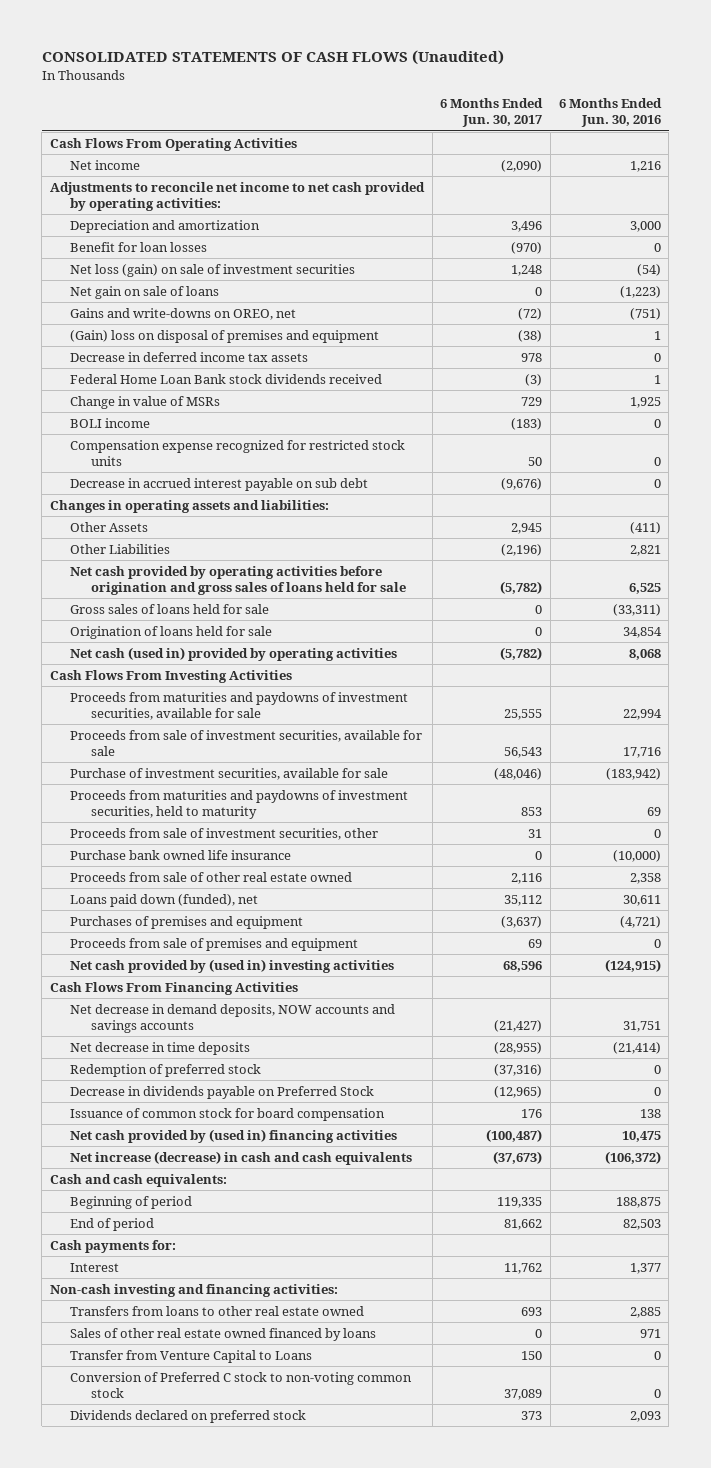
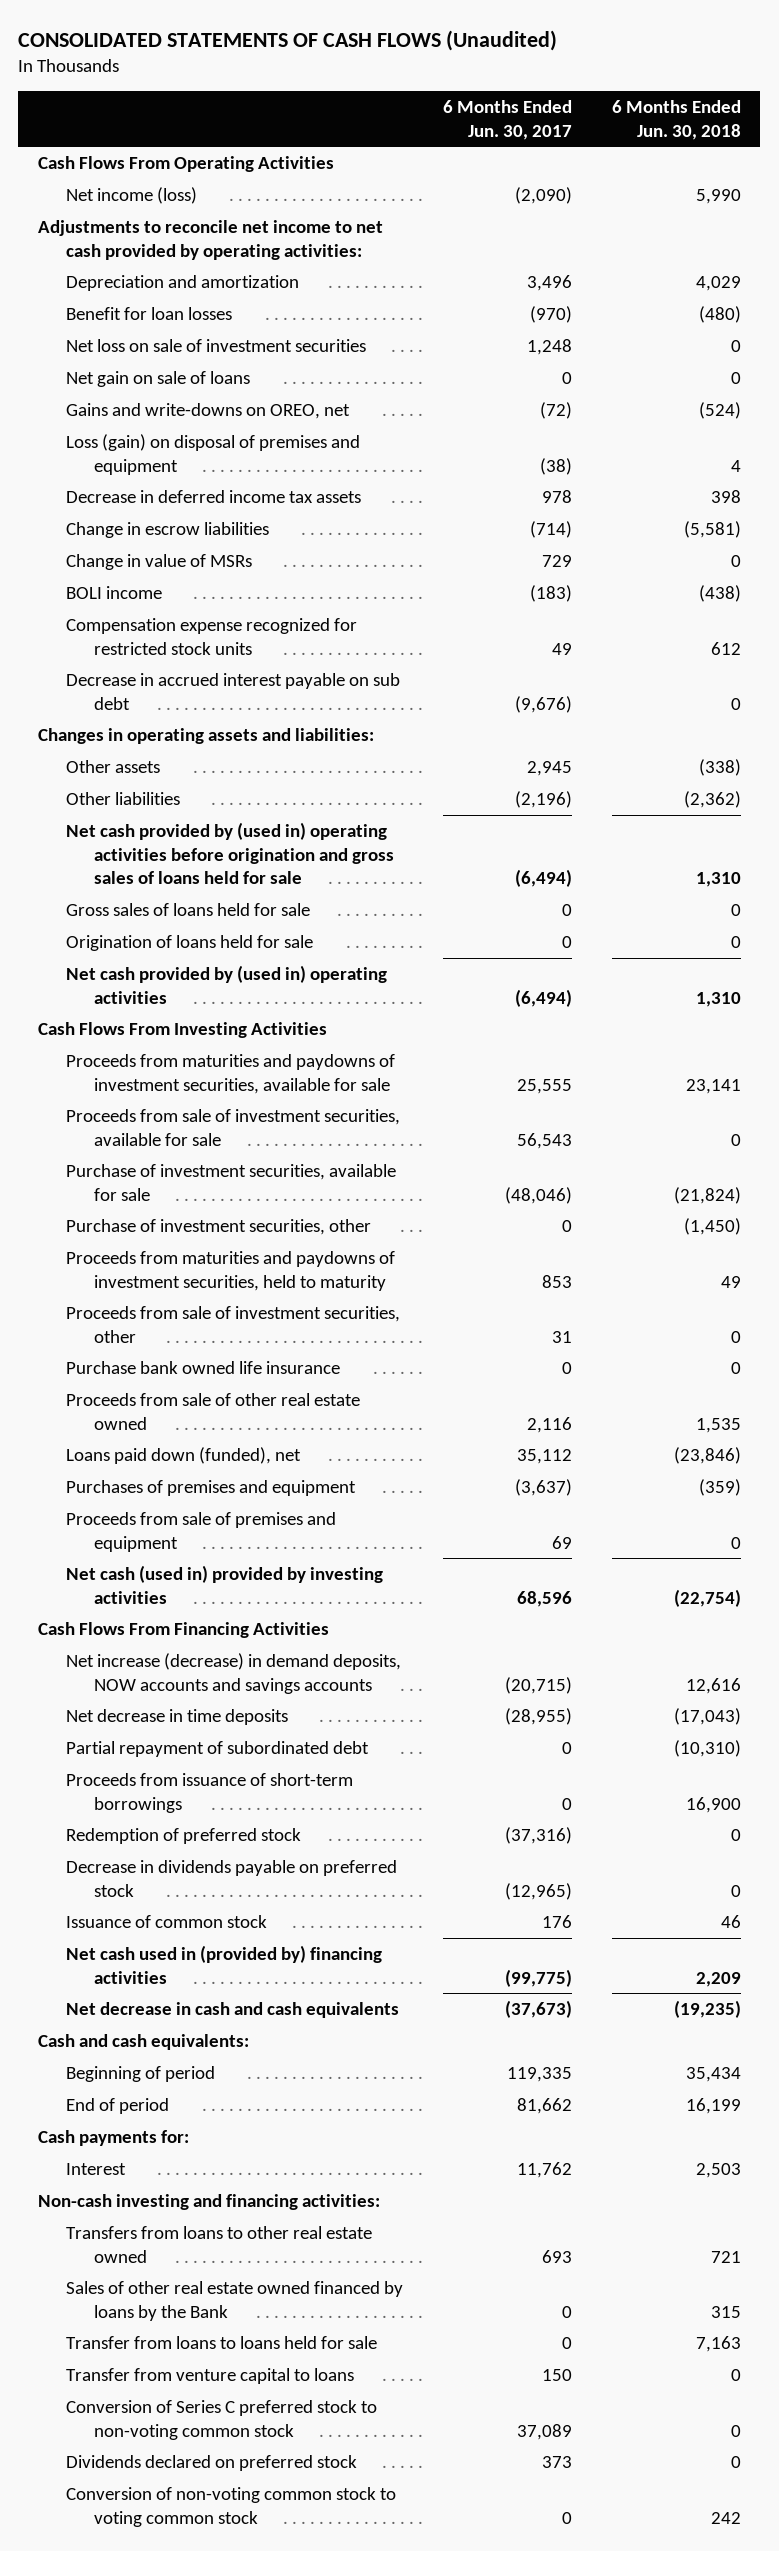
[558,98,662,128] 6 Months Ended Jun. 30, 2016 -> none
none -> [611,100,741,140] 6 Months Ended Jun. 30, 2018
[70,159,141,170] Net income -> [65,187,197,205] Net income (loss)
[70,263,356,277] Net loss (gain) on sale of investment securities -> [65,339,366,353] Net loss on sale of investment securities
[70,329,380,343] (Gain) loss on disposal of premises and equipment -> [65,434,360,475] Loss (gain) on disposal of premises and equipment
[70,373,383,384] Federal Home Loan Bank stock dividends received -> none
none -> [65,522,269,539] Change in escrow liabilities
[528,456,543,466] 50 -> [551,642,572,655] 49
[70,521,149,532] Other Assets -> [65,760,160,774] Other assets
[70,543,171,554] Other Liabilities -> [65,792,180,806] Other liabilities
[70,565,406,595] Net cash provided by operating activities before origination and gross sales of loans held for sale -> [65,822,394,885] Net cash provided by (used in) operating activities before origination and gross sales of loans held for sale
[500,580,543,594] (5,782) -> [514,869,572,888] (6,494)
[70,646,398,661] Net cash (used in) provided by operating activities -> [65,965,387,1004] Net cash provided by (used in) operating activities
[500,646,543,660] (5,782) -> [514,988,572,1007] (6,494)
none -> [65,1219,371,1236] Purchase of investment securities, other
[70,958,395,973] Net cash provided by (used in) investing activities -> [65,1565,383,1604] Net cash (used in) provided by investing activities
[70,1003,396,1033] Net decrease in demand deposits, NOW accounts and savings accounts -> [65,1653,401,1694] Net increase (decrease) in demand deposits, NOW accounts and savings accounts
[494,1019,543,1032] (21,427) -> [504,1676,572,1694] (20,715)
none -> [65,1741,369,1758] Partial repayment of subordinated debt
none -> [65,1773,353,1813] Proceeds from issuance of short-term borrowings
[70,1085,375,1099] Decrease in dividends payable on Preferred Stock -> [65,1860,397,1897] Decrease in dividends payable on preferred stock
[70,1107,386,1121] Issuance of common stock for board compensation -> [65,1915,267,1929] Issuance of common stock
[70,1128,398,1143] Net cash provided by (used in) financing activities -> [65,1945,382,1984] Net cash used in (provided by) financing activities
[486,1128,543,1142] (100,487) -> [504,1968,572,1987] (99,775)
[70,1150,413,1165] Net increase (decrease) in cash and cash equivalents -> [65,2002,399,2019] Net decrease in cash and cash equivalents
[70,1327,377,1341] Sales of other real estate owned financed by loans -> [65,2281,403,2321] Sales of other real estate owned financed by loans by the Bank
none -> [65,2336,377,2350] Transfer from loans to loans held for sale
[70,1349,313,1363] Transfer from Venture Capital to Loans -> [65,2368,354,2385] Transfer from venture capital to loans
[70,1371,413,1398] Conversion of Preferred C stock to non-voting common stock -> [65,2400,377,2440] Conversion of Series C preferred stock to non-voting common stock
none -> [65,2487,396,2527] Conversion of non-voting common stock to voting common stock

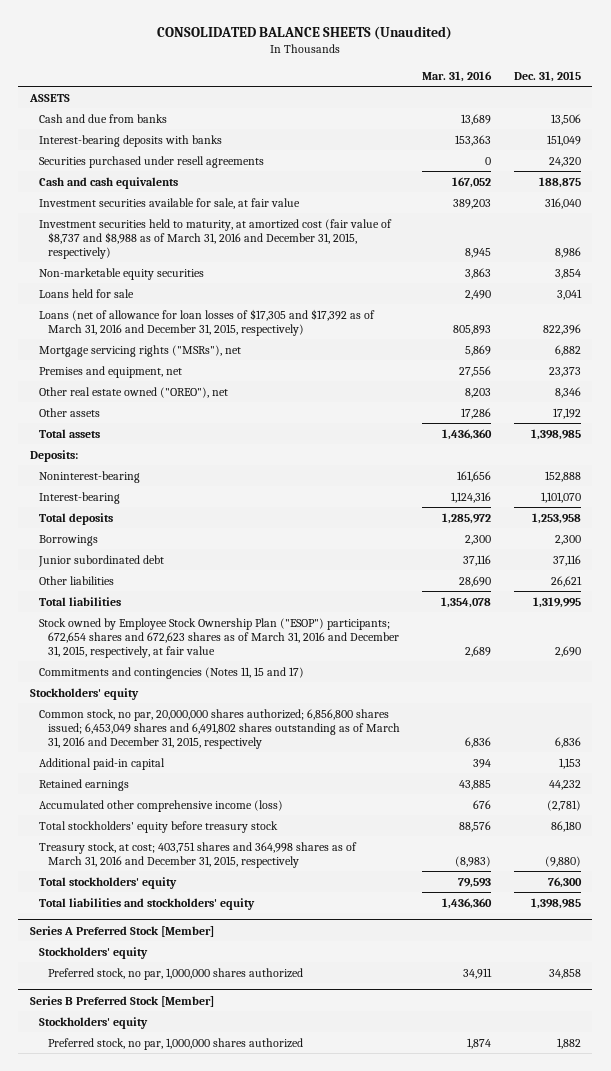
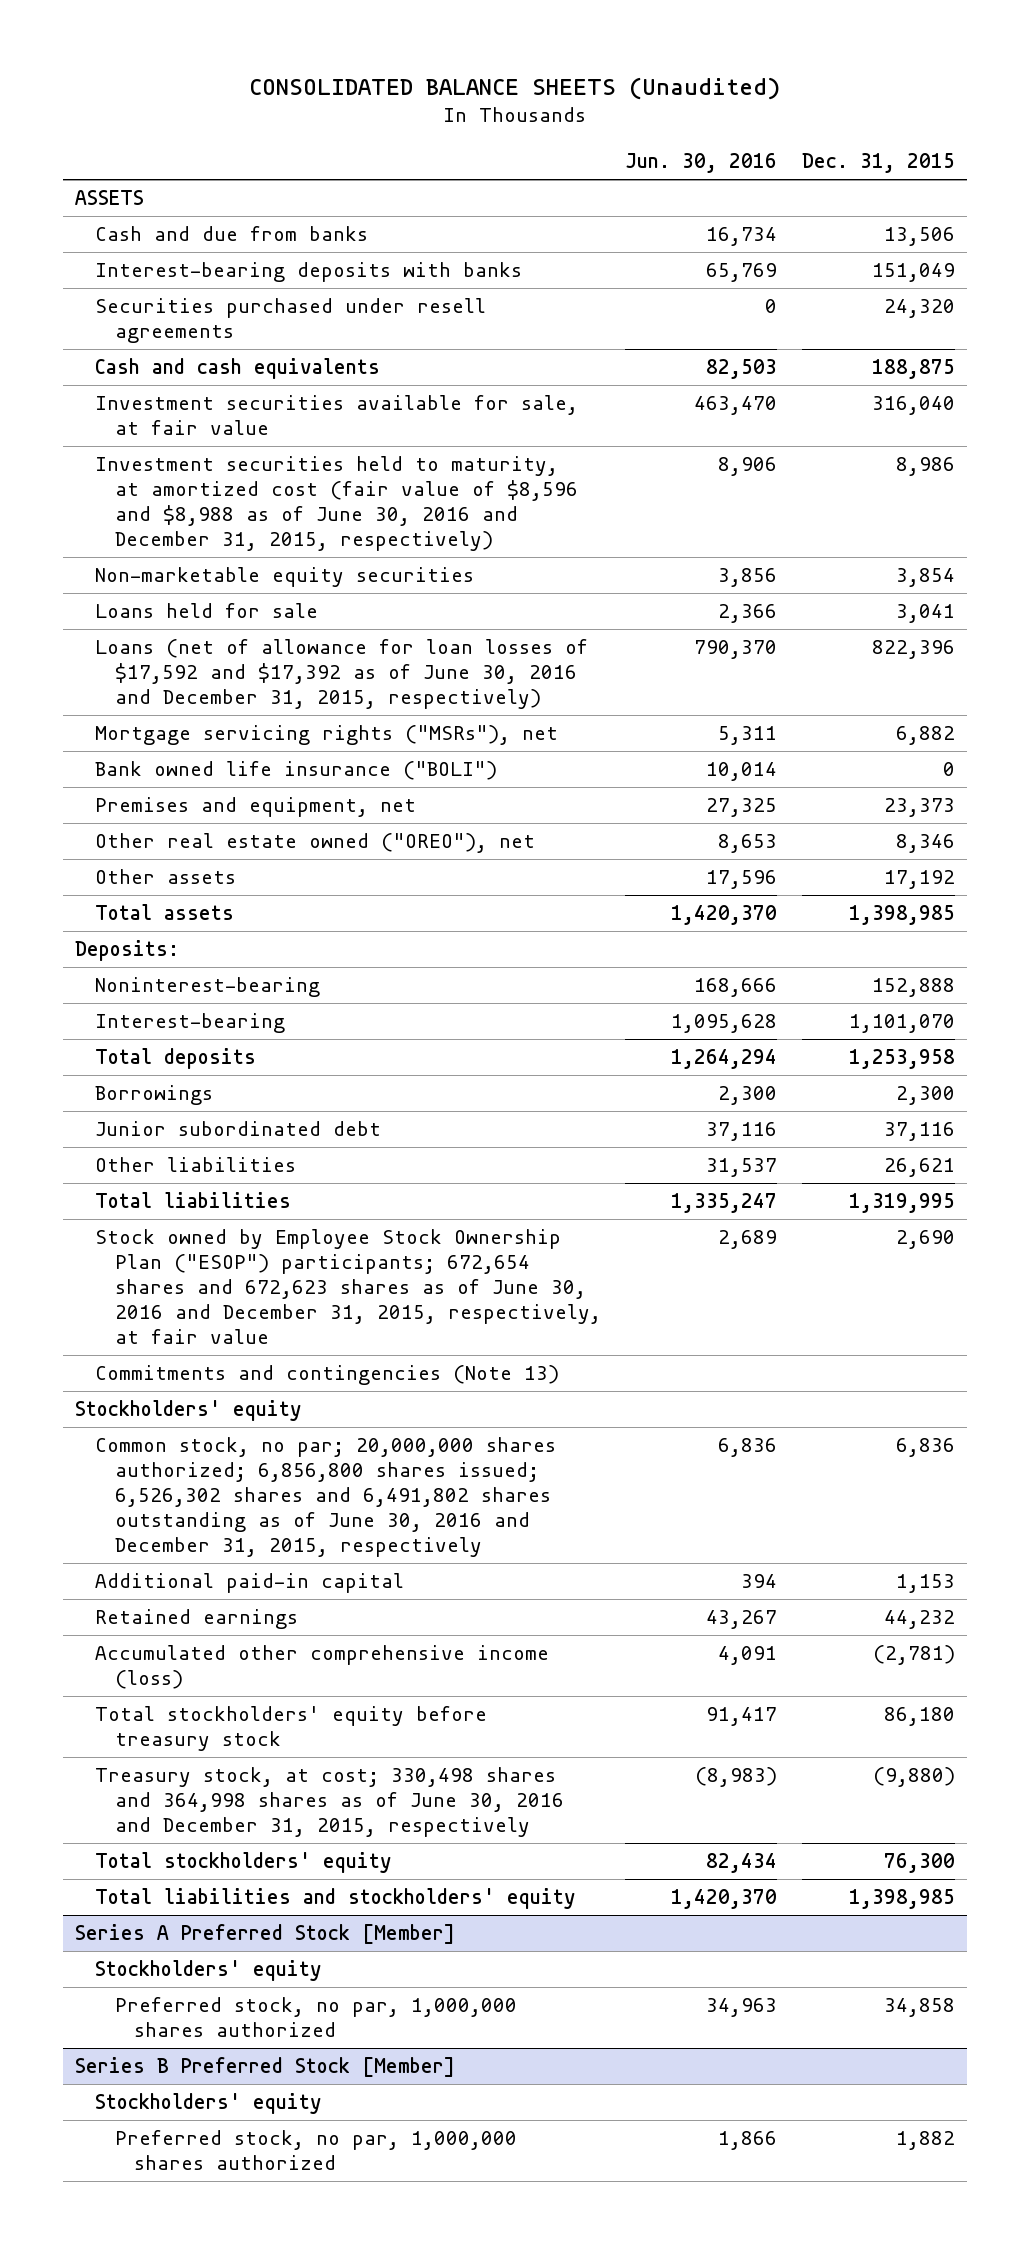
[422,70,493,82] Mar. 31, 2016 -> none
none -> [625,153,778,174] Jun. 30, 2016
[38,218,392,259] Investment securities held to maturity, at amortized cost (fair value of $8,737 and $8,988 as of March 31, 2016 and December 31, 2015, respectively) -> [95,456,578,551] Investment securities held to maturity, at amortized cost (fair value of $8,596 and $8,988 as of June 30, 2016 and December 31, 2015, respectively)
[38,308,375,336] Loans (net of allowance for loan losses of $17,305 and $17,392 as of March 31, 2016 and December 31, 2015, respectively) -> [95,639,589,709] Loans (net of allowance for loan losses of $17,592 and $17,392 as of June 30, 2016 and December 31, 2015, respectively)
none -> [95,761,498,781] Bank owned life insurance ("BOLI")
[38,617,399,658] Stock owned by Employee Stock Ownership Plan ("ESOP") participants; 672,654 shares and 672,623 shares as of March 31, 2016 and December 31, 2015, respectively, at fair value -> [95,1229,601,1344] Stock owned by Employee Stock Ownership Plan ("ESOP") participants; 672,654 shares and 672,623 shares as of June 30, 2016 and December 31, 2015, respectively, at fair value
[38,666,304,679] Commitments and contingencies (Notes 11, 15 and 17) -> [95,1365,560,1386] Commitments and contingencies (Note 13)
[38,708,400,749] Common stock, no par, 20,000,000 shares authorized; 6,856,800 shares issued; 6,453,049 shares and 6,491,802 shares outstanding as of March 31, 2016 and December 31, 2015, respectively -> [95,1437,557,1557] Common stock, no par; 20,000,000 shares authorized; 6,856,800 shares issued; 6,526,302 shares and 6,491,802 shares outstanding as of June 30, 2016 and December 31, 2015, respectively
[38,841,357,868] Treasury stock, at cost; 403,751 shares and 364,998 shares as of March 31, 2016 and December 31, 2015, respectively -> [95,1767,564,1837] Treasury stock, at cost; 330,498 shares and 364,998 shares as of June 30, 2016 and December 31, 2015, respectively

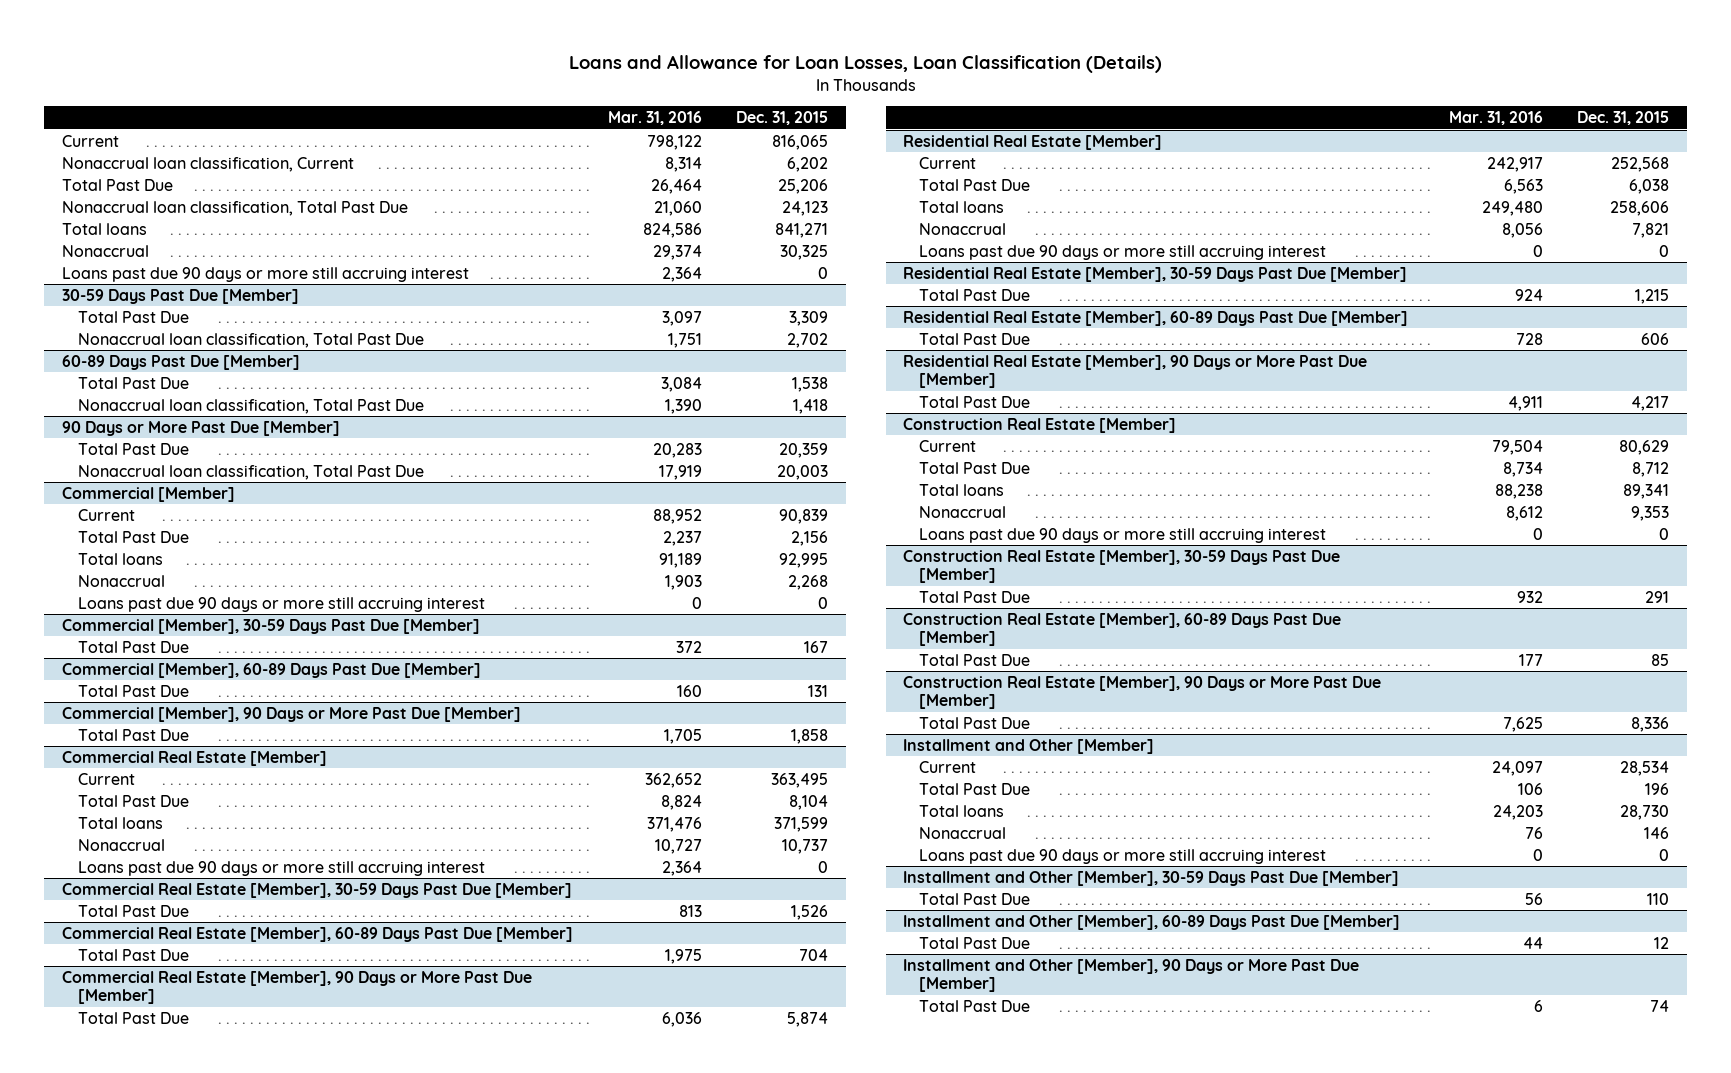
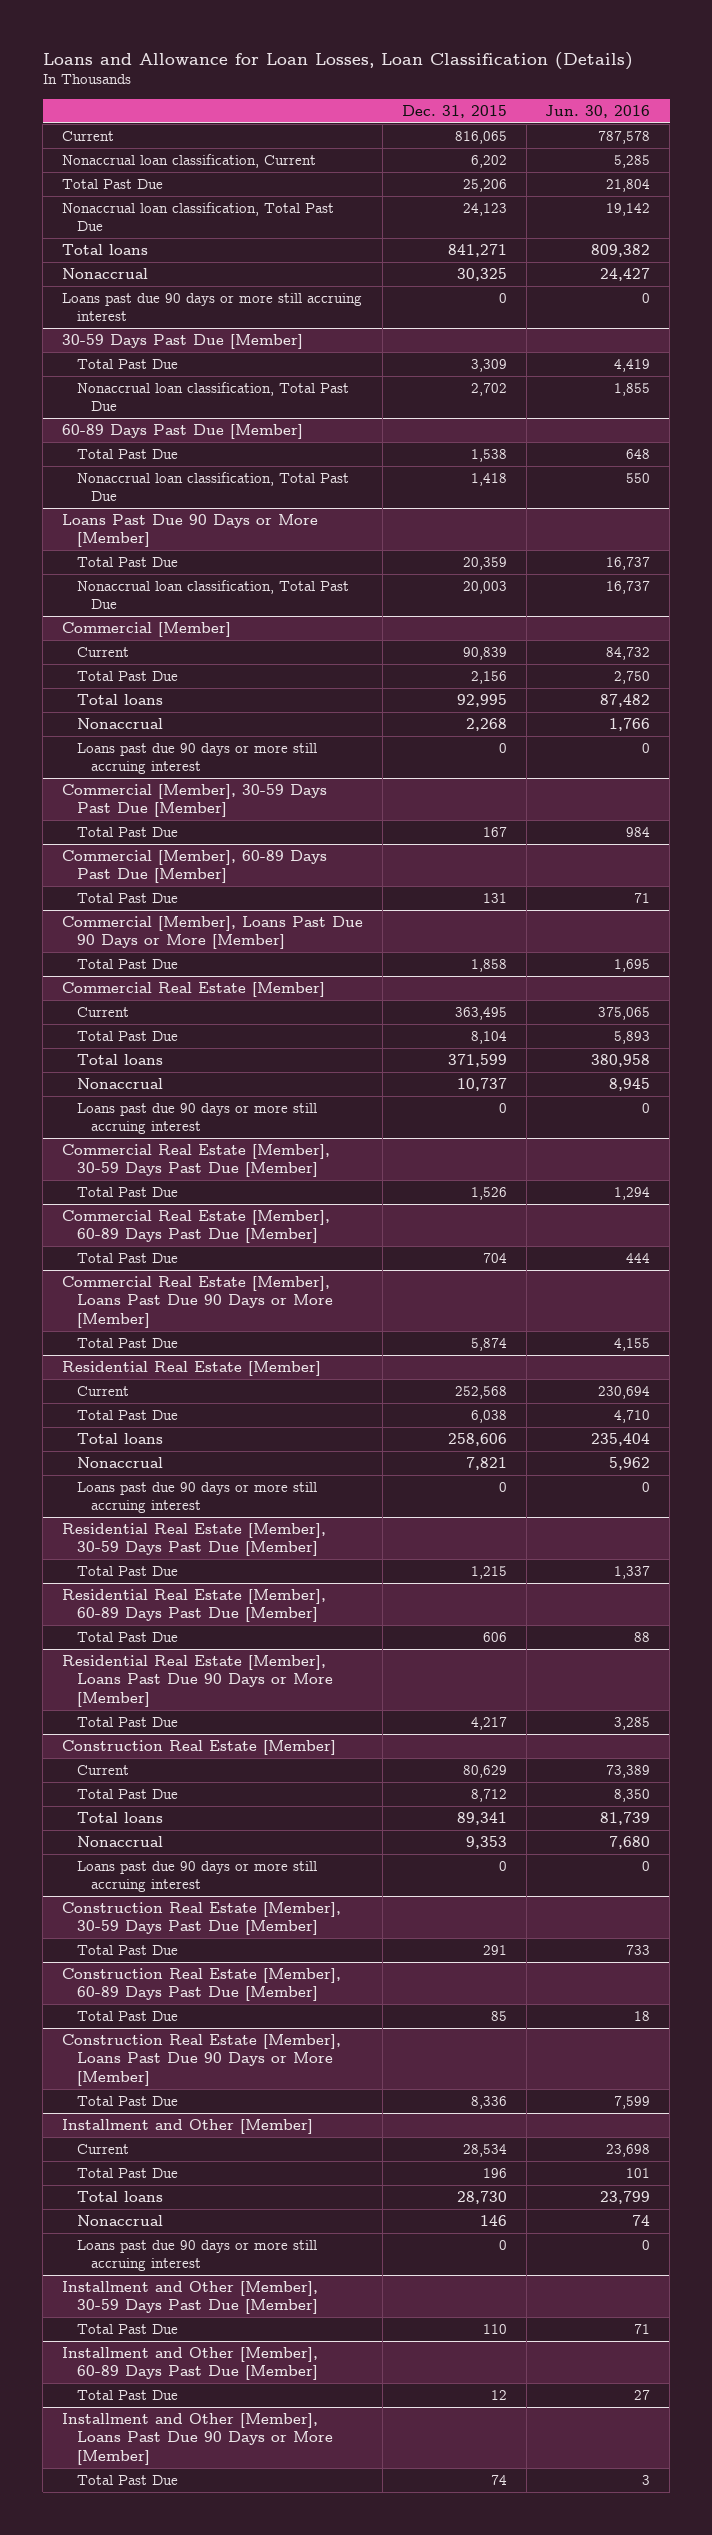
[607,111,702,126] Mar. 31, 2016 -> none
none -> [545,104,651,118] Jun. 30, 2016
[61,420,340,436] 90 Days or More Past Due [Member] -> [62,513,319,548] Loans Past Due 90 Days or More [Member]
[61,706,521,722] Commercial [Member], 90 Days or More Past Due [Member] -> [62,915,364,950] Commercial [Member], Loans Past Due 90 Days or More [Member]
[61,970,532,1005] Commercial Real Estate [Member], 90 Days or More Past Due [Member] -> [62,1275,333,1328] Commercial Real Estate [Member], Loans Past Due 90 Days or More [Member]
[902,354,1367,389] Residential Real Estate [Member], 90 Days or More Past Due [Member] -> [62,1654,333,1707] Residential Real Estate [Member], Loans Past Due 90 Days or More [Member]
[902,675,1381,710] Construction Real Estate [Member], 90 Days or More Past Due [Member] -> [62,2033,342,2086] Construction Real Estate [Member], Loans Past Due 90 Days or More [Member]
[902,958,1359,993] Installment and Other [Member], 90 Days or More Past Due [Member] -> [62,2412,333,2465] Installment and Other [Member], Loans Past Due 90 Days or More [Member]

